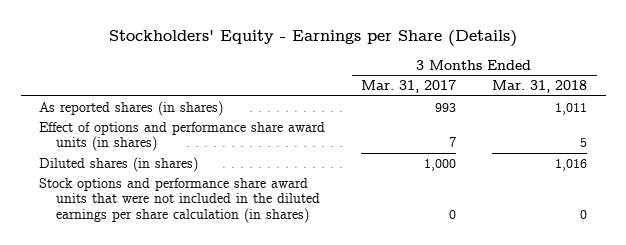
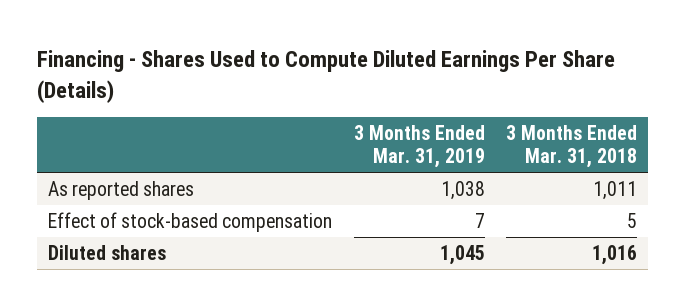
[109,30,518,48] Stockholders' Equity - Earnings per Share (Details) -> [37,50,616,103] Financing - Shares Used to Compute Diluted Earnings Per Share (Details)
[361,80,457,94] Mar. 31, 2017 -> none
none -> [353,124,485,169] 3 Months Ended Mar. 31, 2019
[38,177,321,223] Stock options and performance share award units that were not included in the diluted earnings per share calculation (in shares) -> none
[38,100,223,116] As reported shares (in shares) -> [48,180,195,200] As reported shares
[38,121,325,152] Effect of options and performance share award units (in shares) -> [48,211,333,232] Effect of stock-based compensation
[38,156,198,172] Diluted shares (in shares) -> [48,244,167,260] Diluted shares

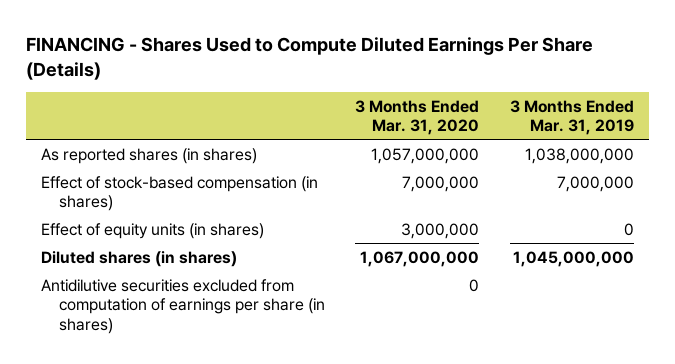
[37,50,616,103] Financing - Shares Used to Compute Diluted Earnings Per Share (Details) -> [25,36,593,80] FINANCING - Shares Used to Compute Diluted Earnings Per Share (Details)
[506,124,638,169] 3 Months Ended Mar. 31, 2018 -> none
none -> [355,99,480,136] 3 Months Ended Mar. 31, 2020
[48,180,195,200] As reported shares -> [41,147,258,164] As reported shares (in shares)
[440,180,485,200] 1,038 -> [524,147,634,164] 1,038,000,000
[48,211,333,232] Effect of stock-based compensation -> [41,175,319,212] Effect of stock-based compensation (in shares)
[474,212,485,228] 7 -> [556,175,634,192] 7,000,000
none -> [41,222,265,239] Effect of equity units (in shares)
[48,244,167,260] Diluted shares -> [41,250,238,267] Diluted shares (in shares)
[439,244,485,265] 1,045 -> [512,250,634,267] 1,045,000,000
none -> [41,278,325,334] Antidilutive securities excluded from computation of earnings per share (in shares)

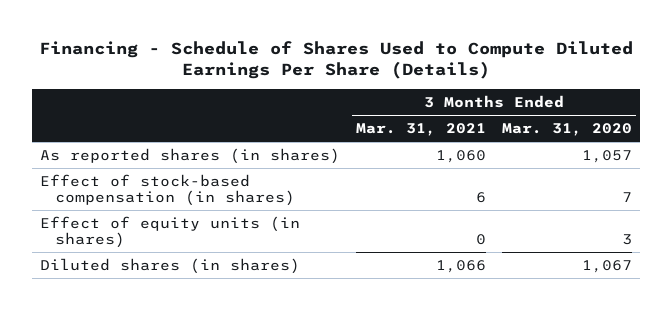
[25,36,593,80] FINANCING - Shares Used to Compute Diluted Earnings Per Share (Details) -> [38,40,633,80] Financing - Schedule of Shares Used to Compute Diluted Earnings Per Share (Details)
[509,99,634,136] 3 Months Ended Mar. 31, 2019 -> none
none -> [355,123,486,137] Mar. 31, 2021
[41,278,325,334] Antidilutive securities excluded from computation of earnings per share (in shares) -> none
[371,147,480,164] 1,057,000,000 -> [581,149,632,163] 1,057
[402,175,480,192] 7,000,000 -> [621,192,632,203] 7
[401,222,480,239] 3,000,000 -> [621,234,632,246] 3
[360,250,480,267] 1,067,000,000 -> [581,259,632,273] 1,067

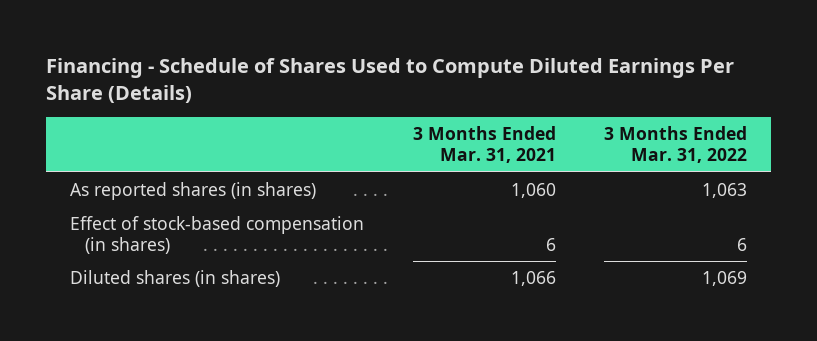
[501,123,632,137] Mar. 31, 2020 -> none
none -> [603,126,747,164] 3 Months Ended Mar. 31, 2022
[39,215,300,249] Effect of equity units (in shares) -> none

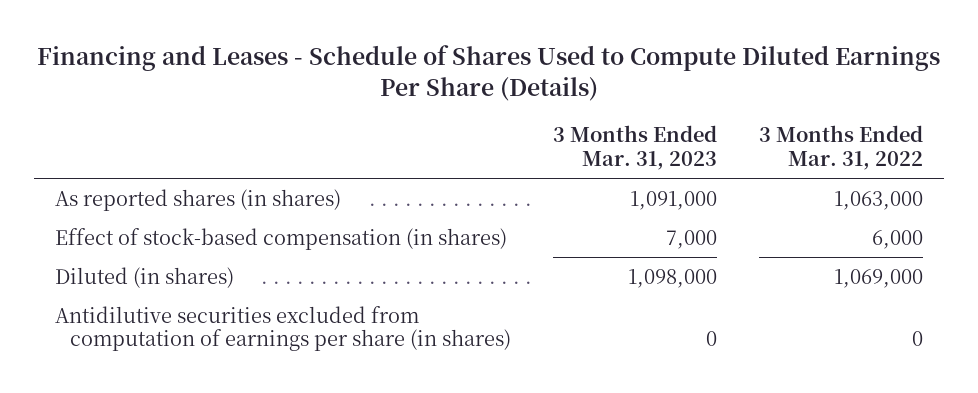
[46,58,735,104] Financing - Schedule of Shares Used to Compute Diluted Earnings Per Share (Details) -> [37,44,941,101] Financing and Leases - Schedule of Shares Used to Compute Diluted Earnings Per Share (Details)
[412,126,556,164] 3 Months Ended Mar. 31, 2021 -> none
none -> [552,125,717,171] 3 Months Ended Mar. 31, 2023
[701,183,747,199] 1,063 -> [834,190,924,210] 1,063,000
[736,237,747,251] 6 -> [872,229,924,249] 6,000
[70,270,281,288] Diluted shares (in shares) -> [55,266,235,288] Diluted (in shares)
[701,271,747,287] 1,069 -> [834,268,924,288] 1,069,000
none -> [55,305,511,352] Antidilutive securities excluded from computation of earnings per share (in shares)

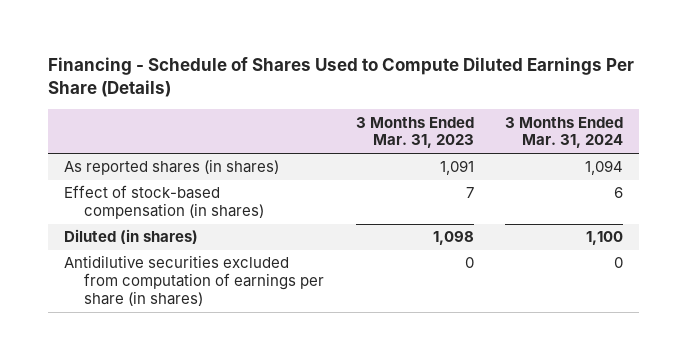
[37,44,941,101] Financing and Leases - Schedule of Shares Used to Compute Diluted Earnings Per Share (Details) -> [48,57,635,98] Financing - Schedule of Shares Used to Compute Diluted Earnings Per Share (Details)
[759,125,924,171] 3 Months Ended Mar. 31, 2022 -> none
none -> [505,116,624,149] 3 Months Ended Mar. 31, 2024
[629,190,717,210] 1,091,000 -> [439,160,474,176] 1,091
[665,229,717,249] 7,000 -> [465,187,474,199] 7
[627,268,717,288] 1,098,000 -> [432,231,474,246] 1,098

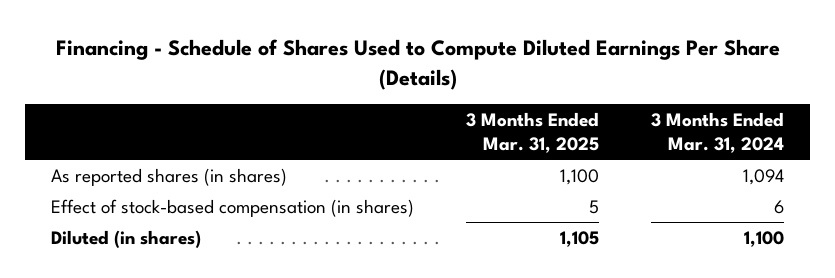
[355,116,474,149] 3 Months Ended Mar. 31, 2023 -> none
none -> [466,111,600,154] 3 Months Ended Mar. 31, 2025
[64,255,325,307] Antidilutive securities excluded from computation of earnings per share (in shares) -> none

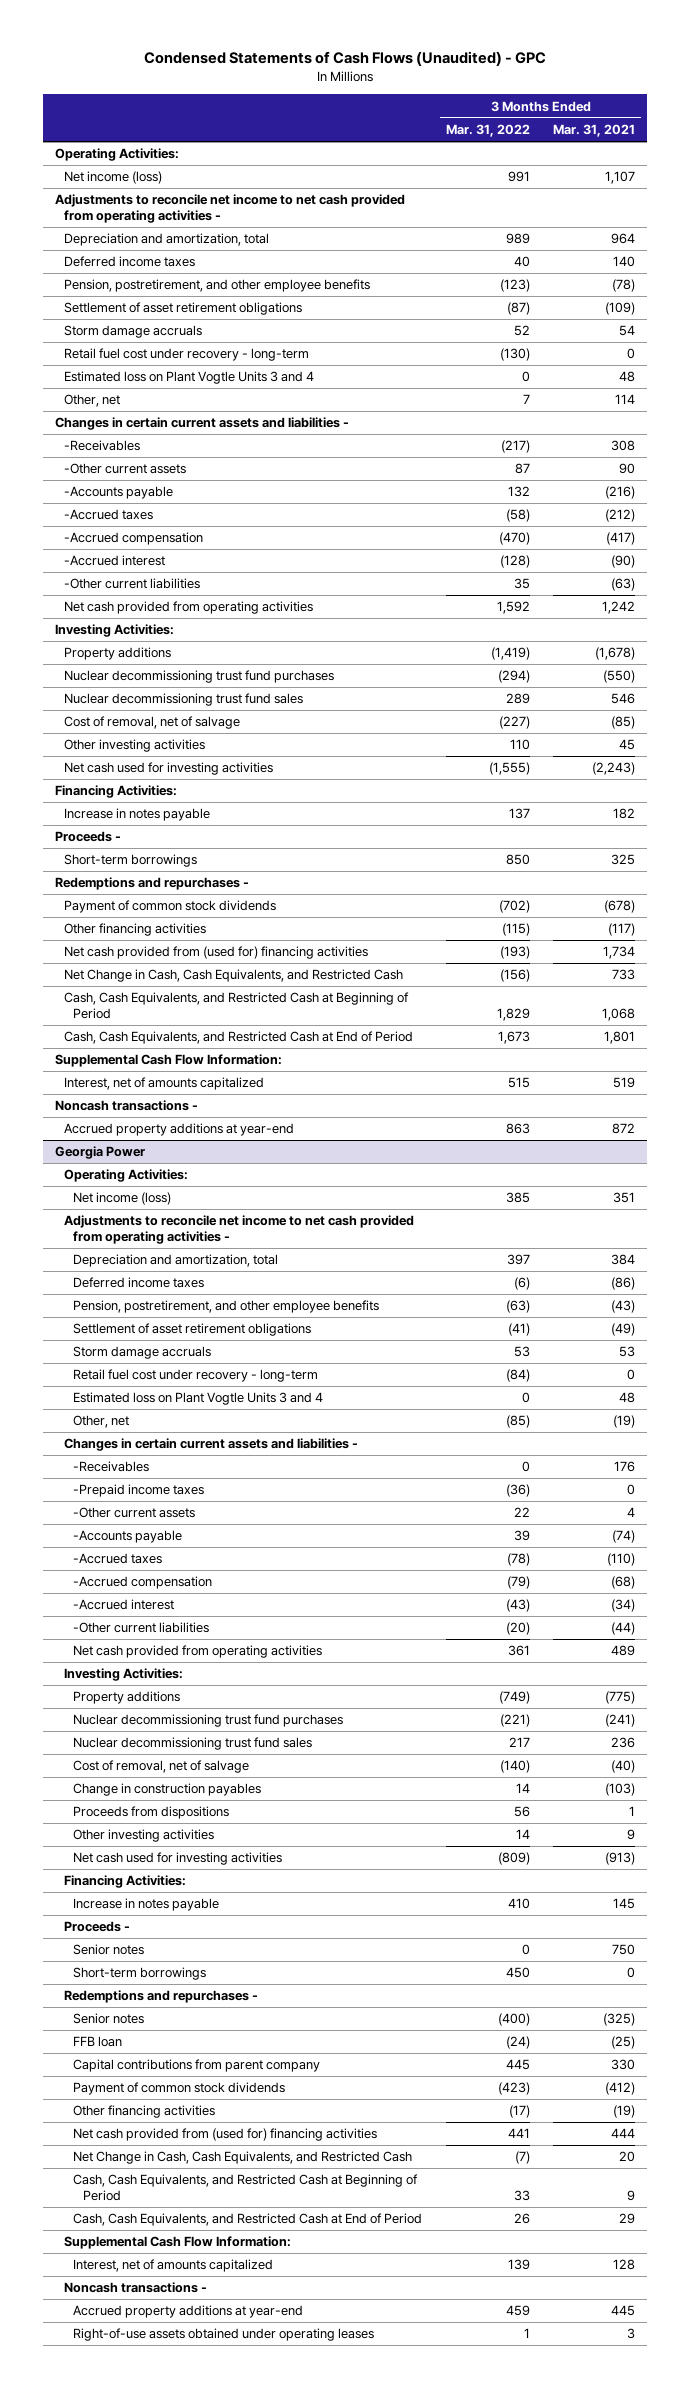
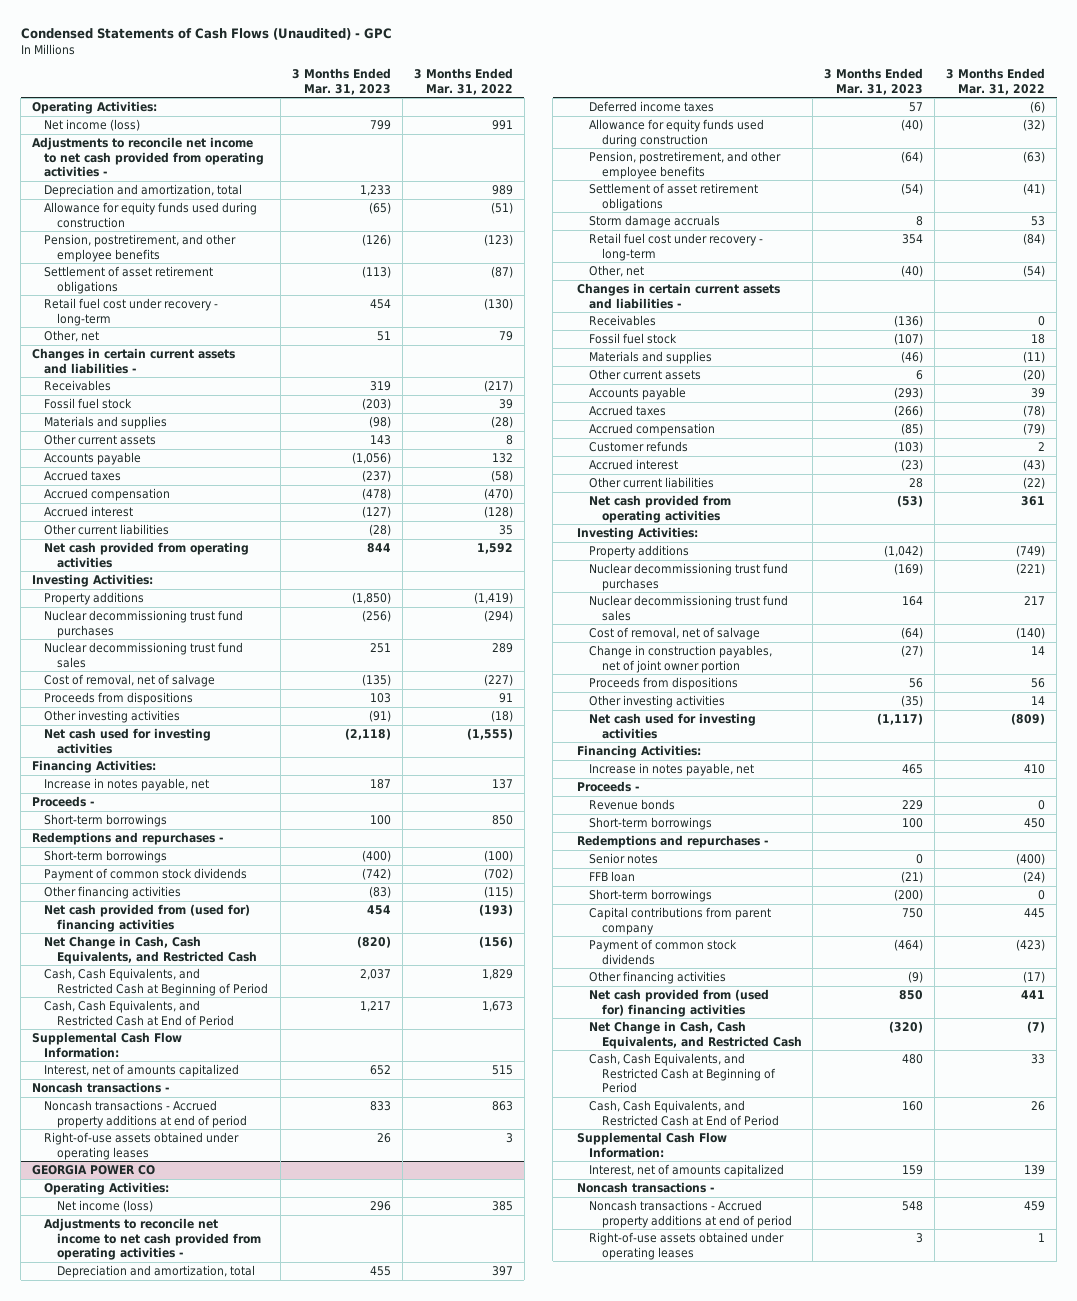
[553,124,636,138] Mar. 31, 2021 -> none
none -> [292,68,392,95] 3 Months Ended Mar. 31, 2023
[63,256,195,268] Deferred income taxes -> none
none -> [44,201,258,228] Allowance for equity funds used during construction
[63,325,202,339] Storm damage accruals -> none
[63,371,314,385] Estimated loss on Plant Vogtle Units 3 and 4 -> none
[522,394,530,405] 7 -> [498,330,513,341] 79
[63,440,140,452] -Receivables -> [44,379,112,391] Receivables
none -> [44,397,133,409] Fossil fuel stock
none -> [44,415,168,429] Materials and supplies
[63,463,186,475] -Other current assets -> [44,433,157,445] Other current assets
[514,463,530,475] 87 -> [505,434,513,445] 8
[63,486,173,500] -Accounts payable -> [44,451,142,465] Accounts payable
[63,509,153,521] -Accrued taxes -> [44,469,122,481] Accrued taxes
[63,532,203,546] -Accrued compensation -> [44,487,171,501] Accrued compensation
[63,555,165,567] -Accrued interest -> [44,505,134,517] Accrued interest
[63,578,200,590] -Other current liabilities -> [44,523,170,535] Other current liabilities
none -> [44,691,194,705] Proceeds from dispositions
[509,739,530,751] 110 -> [490,709,513,722] (18)
[63,808,210,822] Increase in notes payable -> [44,777,210,791] Increase in notes payable, net
none -> [44,849,168,863] Short-term borrowings
[63,1123,294,1137] Accrued property additions at year-end -> [44,1099,247,1128] Noncash transactions - Accrued property additions at end of period
none -> [44,1131,240,1160] Right-of-use assets obtained under operating leases
[54,1146,145,1160] Georgia Power -> [32,1164,156,1175] GEORGIA POWER CO
none -> [589,118,765,147] Allowance for equity funds used during construction
[73,1392,324,1406] Estimated loss on Plant Vogtle Units 3 and 4 -> none
[505,1415,530,1429] (85) -> [1023,264,1046,277] (54)
[73,1484,205,1498] -Prepaid income taxes -> none
[73,1461,150,1473] -Receivables -> [589,314,657,326] Receivables
none -> [589,332,678,344] Fossil fuel stock
none -> [589,350,713,364] Materials and supplies
[73,1507,196,1519] -Other current assets -> [589,368,702,380] Other current assets
[513,1507,530,1518] 22 -> [1023,368,1046,381] (20)
[73,1530,183,1544] -Accounts payable -> [589,386,687,400] Accounts payable
[73,1553,163,1565] -Accrued taxes -> [589,404,667,416] Accrued taxes
[73,1576,213,1590] -Accrued compensation -> [589,422,716,436] Accrued compensation
none -> [589,440,689,452] Customer refunds
[73,1599,175,1611] -Accrued interest -> [589,458,679,470] Accrued interest
[73,1622,210,1634] -Other current liabilities -> [589,476,715,488] Other current liabilities
[505,1622,530,1636] (20) -> [1023,476,1046,489] (22)
[73,1783,262,1797] Change in construction payables -> [589,644,773,673] Change in construction payables, net of joint owner portion
[73,1898,220,1912] Increase in notes payable -> [589,762,755,776] Increase in notes payable, net
[73,1944,145,1956] Senior notes -> none
none -> [589,798,676,810] Revenue bonds
none -> [589,888,713,902] Short-term borrowings
[73,2305,304,2319] Accrued property additions at year-end -> [589,1199,792,1228] Noncash transactions - Accrued property additions at end of period

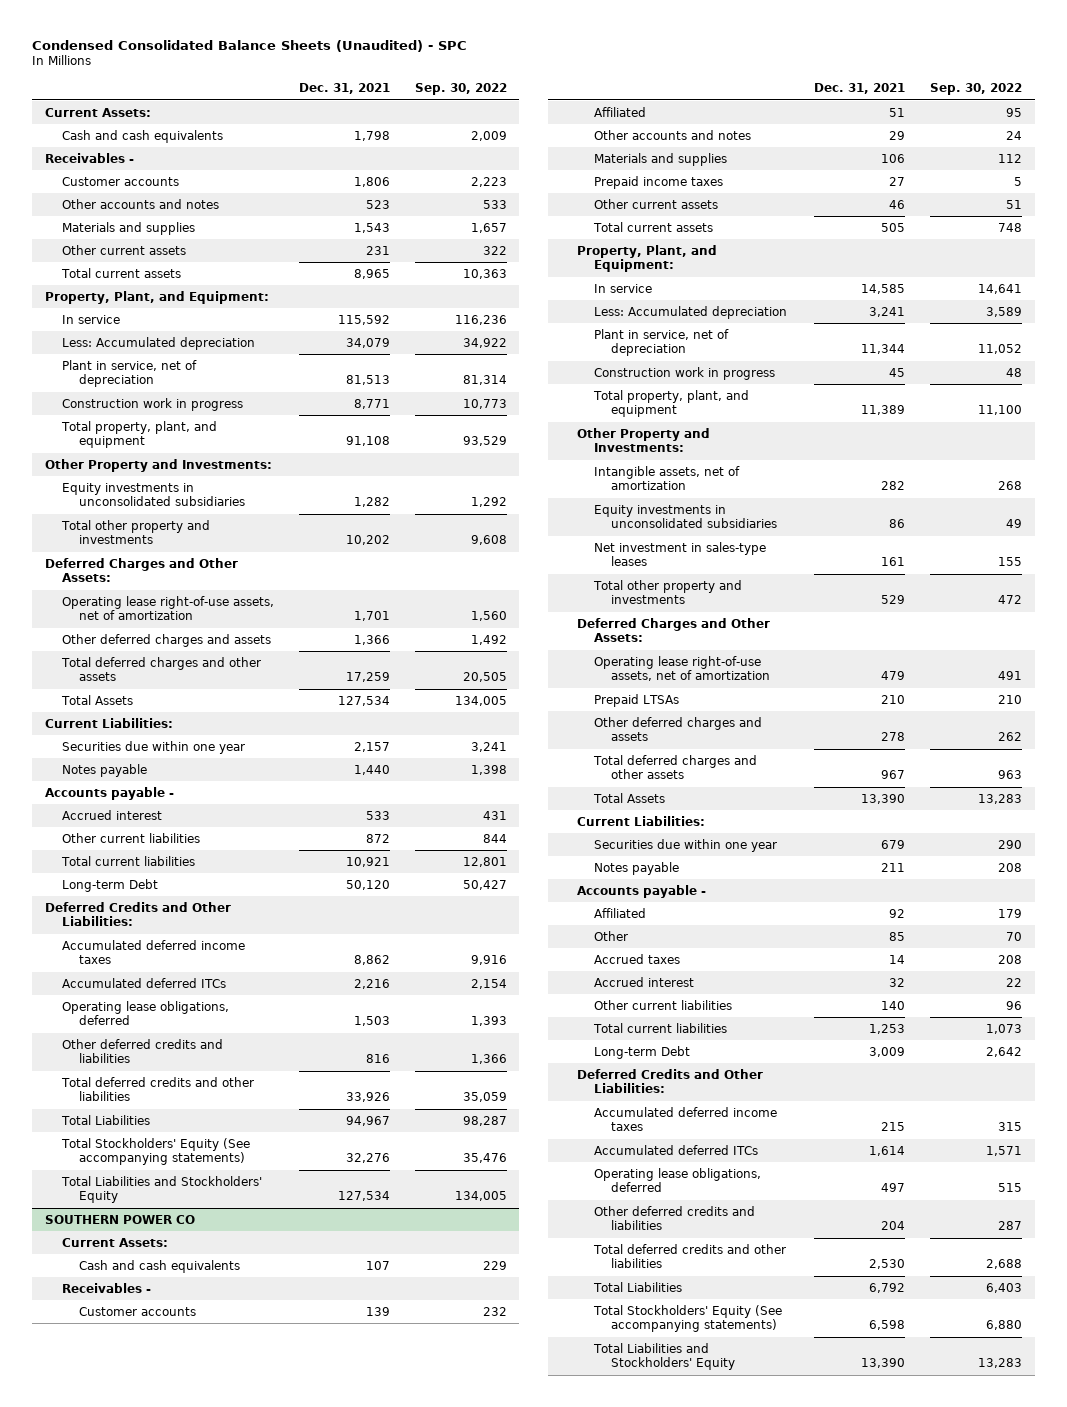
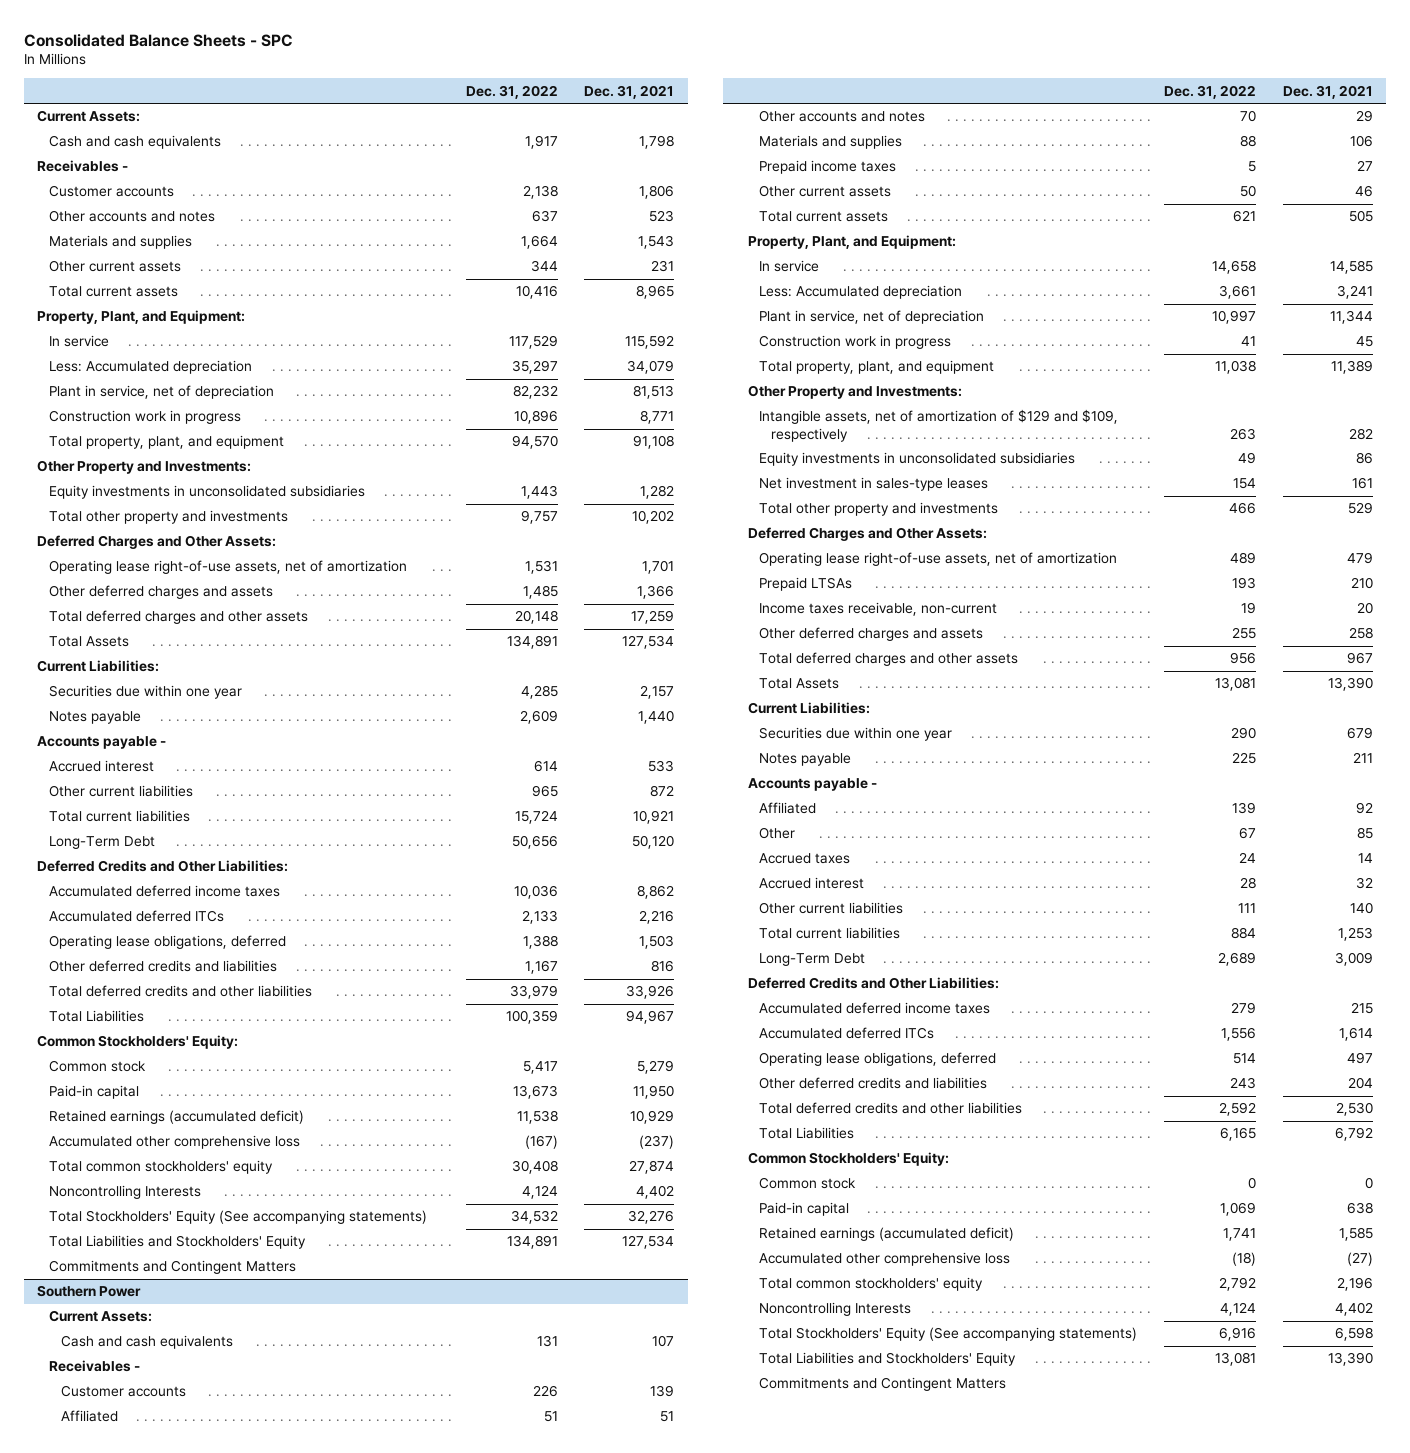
[32,39,468,52] Condensed Consolidated Balance Sheets (Unaudited) - SPC -> [23,33,293,47] Consolidated Balance Sheets - SPC
[414,83,507,96] Sep. 30, 2022 -> none
none -> [465,84,558,99] Dec. 31, 2022
[61,878,158,892] Long-term Debt -> [49,836,156,850] Long-Term Debt
none -> [37,1035,239,1050] Common Stockholders' Equity:
none -> [49,1060,147,1073] Common stock
none -> [49,1085,140,1100] Paid-in capital
none -> [49,1110,305,1125] Retained earnings (accumulated deficit)
none -> [49,1135,301,1150] Accumulated other comprehensive loss
none -> [49,1160,274,1175] Total common stockholders' equity
none -> [49,1185,202,1200] Noncontrolling Interests
none -> [49,1260,297,1275] Commitments and Contingent Matters
[44,1214,195,1224] SOUTHERN POWER CO -> [37,1285,142,1298] Southern Power
[594,465,741,491] Intangible assets, net of amortization -> [759,409,1119,442] Intangible assets, net of amortization of $129 and $109, respectively
none -> [759,602,998,617] Income taxes receivable, non-current
[881,732,906,742] 278 -> [1348,627,1373,640] 258
[594,1045,691,1059] Long-term Debt -> [759,953,866,967] Long-Term Debt
none -> [747,1152,949,1167] Common Stockholders' Equity:
none -> [759,1177,857,1190] Common stock
none -> [759,1202,850,1217] Paid-in capital
none -> [759,1227,1015,1242] Retained earnings (accumulated deficit)
none -> [759,1252,1011,1267] Accumulated other comprehensive loss
none -> [759,1277,984,1292] Total common stockholders' equity
none -> [759,1302,912,1317] Noncontrolling Interests
none -> [759,1377,1007,1392] Commitments and Contingent Matters

